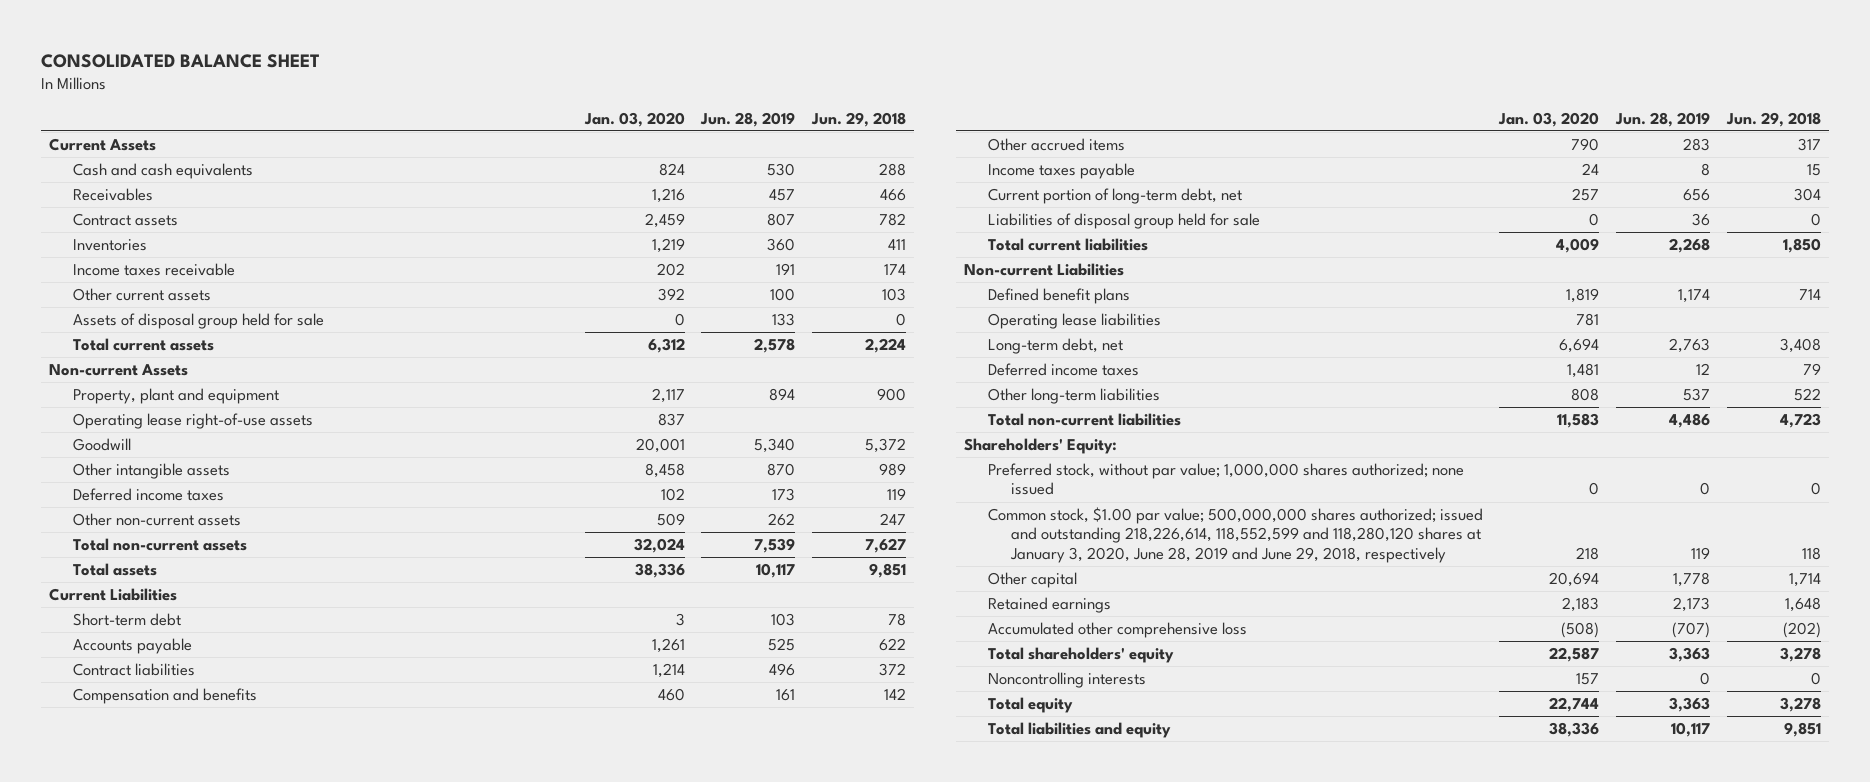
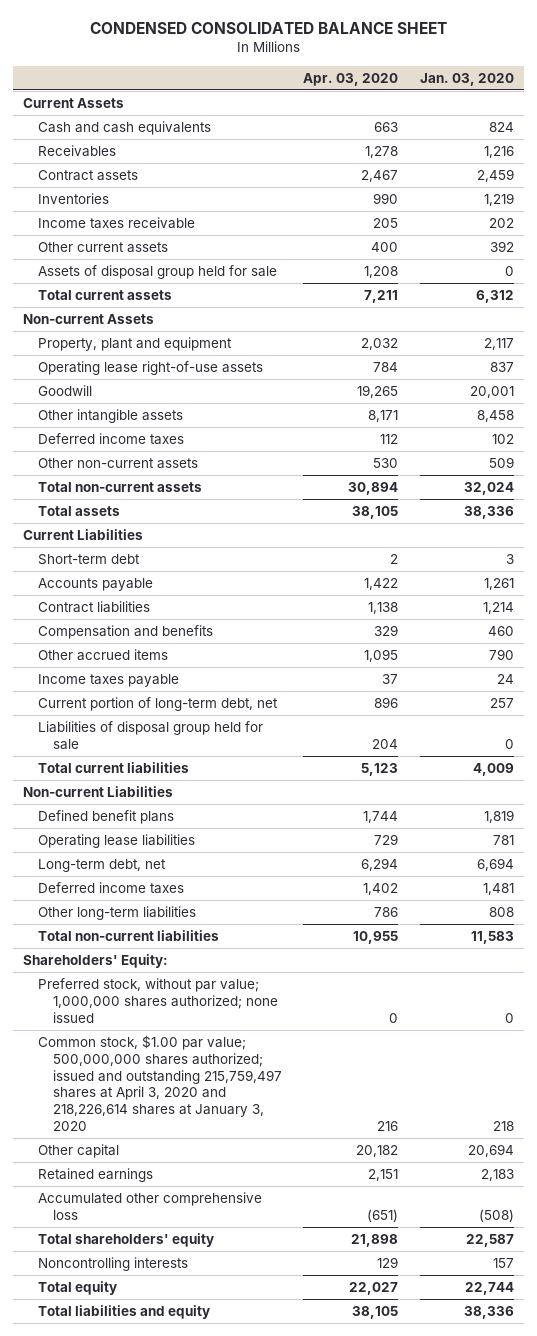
[41,53,321,68] CONSOLIDATED BALANCE SHEET -> [89,21,447,34] CONDENSED CONSOLIDATED BALANCE SHEET
[700,111,796,127] Jun. 28, 2019 -> none
[810,111,906,127] Jun. 29, 2018 -> none
none -> [303,73,399,87] Apr. 03, 2020
[987,507,1483,563] Common stock, $1.00 par value; 500,000,000 shares authorized; issued and outstanding 218,226,614, 118,552,599 and 118,280,120 shares at January 3, 2020, June 28, 2019 and June 29, 2018, respectively -> [38,1034,282,1132] Common stock, $1.00 par value; 500,000,000 shares authorized; issued and outstanding 215,759,497 shares at April 3, 2020 and 218,226,614 shares at January 3, 2020

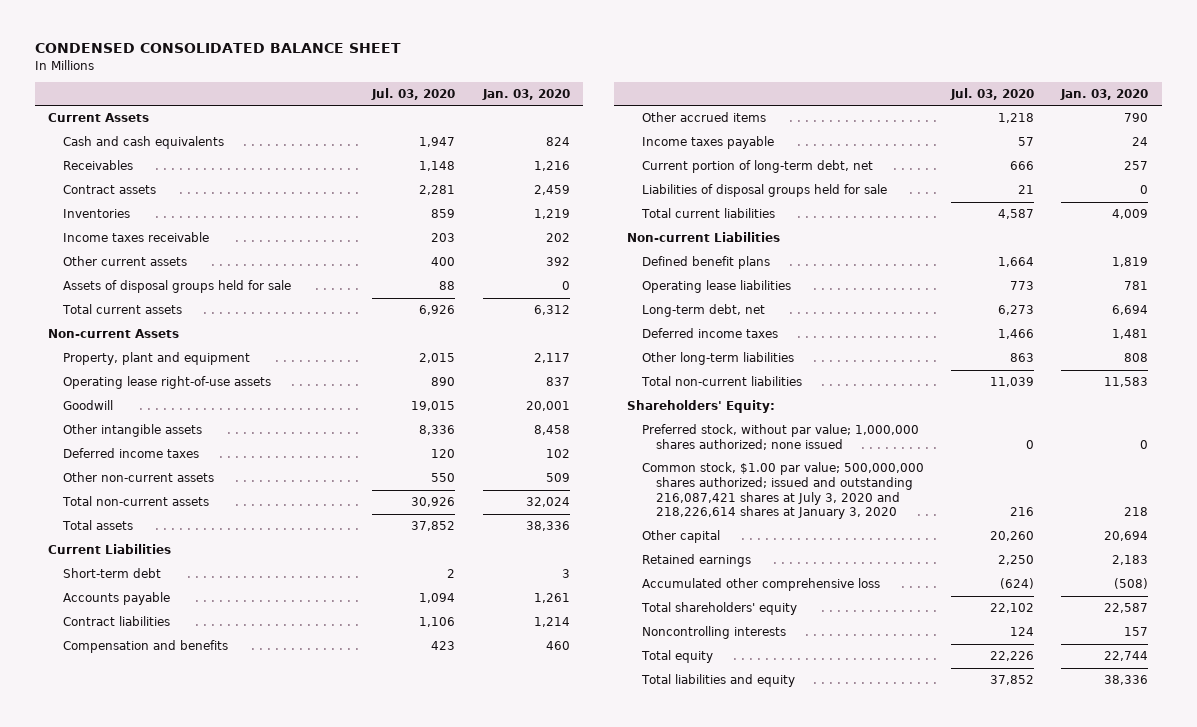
[303,73,399,87] Apr. 03, 2020 -> none
none -> [371,87,456,100] Jul. 03, 2020
[38,264,278,279] Assets of disposal group held for sale -> [62,280,291,294] Assets of disposal groups held for sale
[38,720,264,750] Liabilities of disposal group held for sale -> [641,184,887,198] Liabilities of disposal groups held for sale
[38,1034,282,1132] Common stock, $1.00 par value; 500,000,000 shares authorized; issued and outstanding 215,759,497 shares at April 3, 2020 and 218,226,614 shares at January 3, 2020 -> [641,462,924,520] Common stock, $1.00 par value; 500,000,000 shares authorized; issued and outstanding 216,087,421 shares at July 3, 2020 and 218,226,614 shares at January 3, 2020

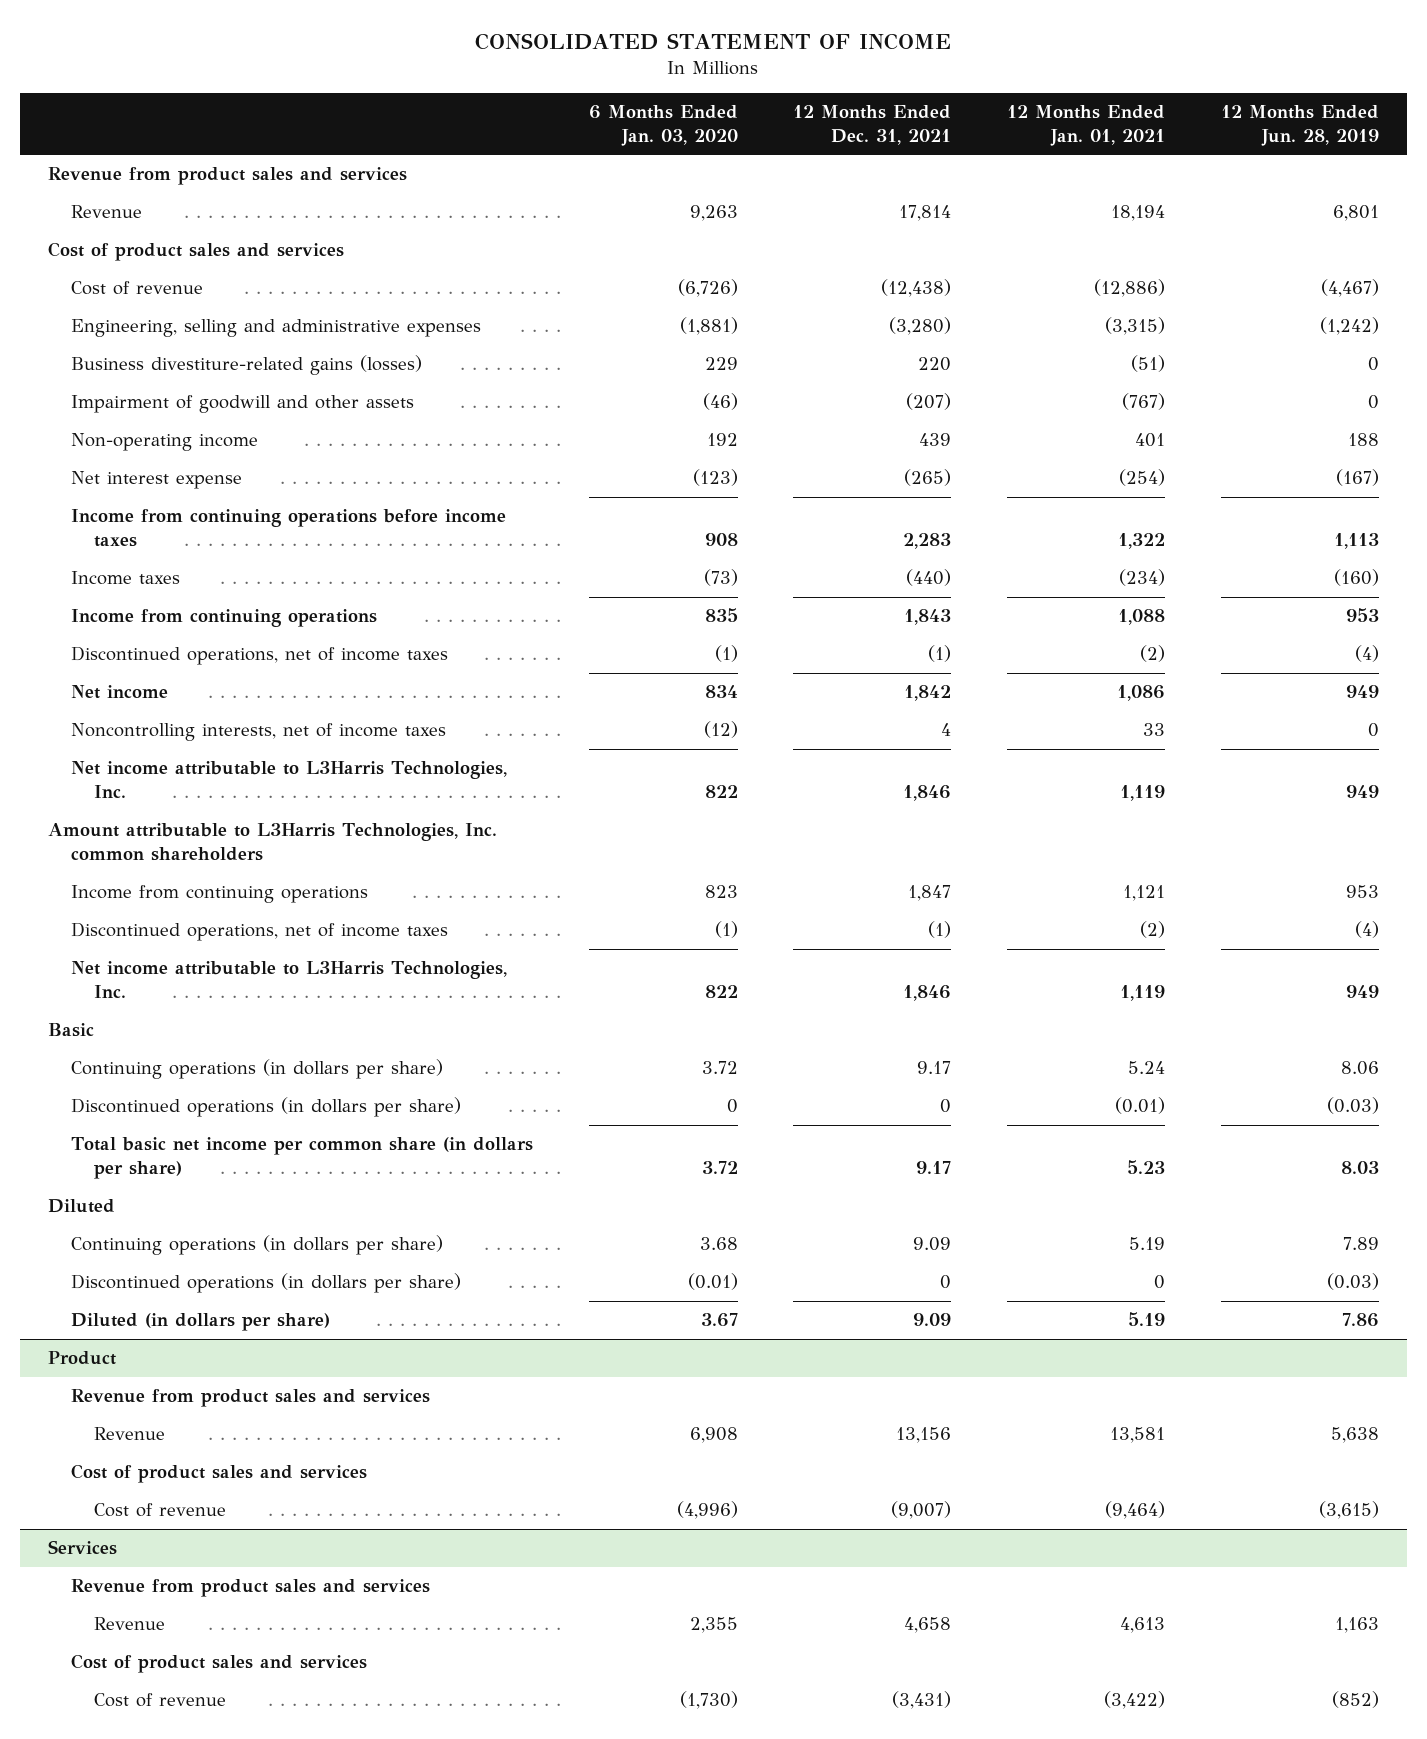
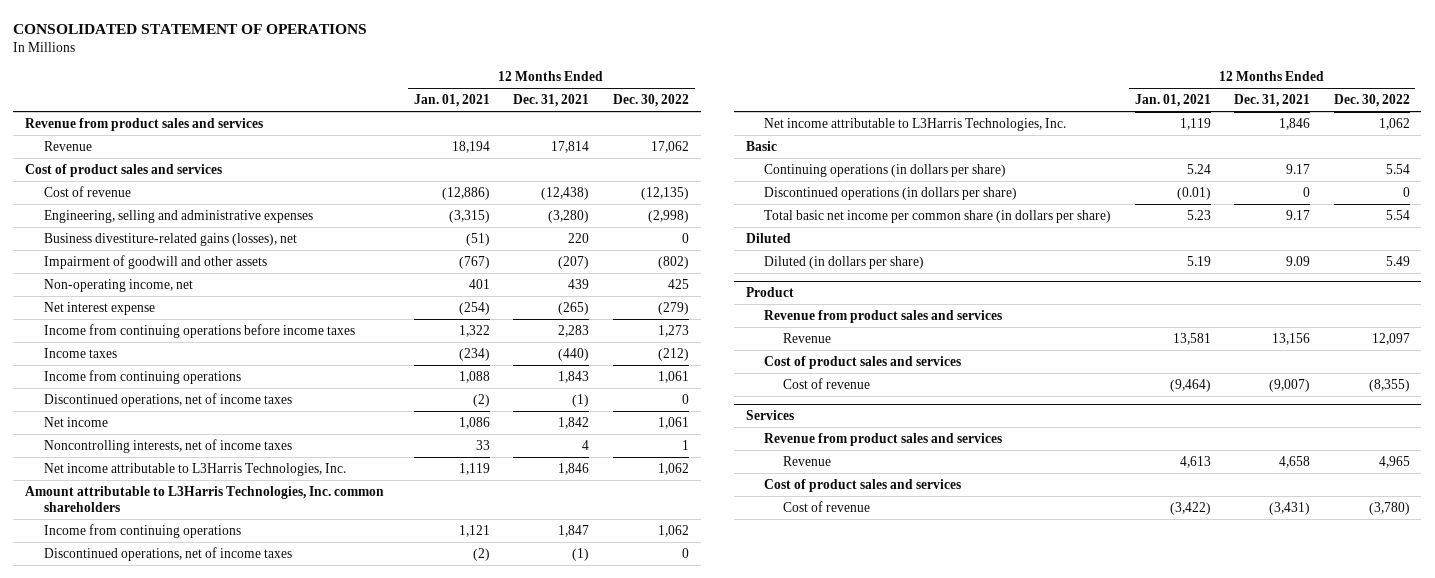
[475,32,952,50] CONSOLIDATED STATEMENT OF INCOME -> [13,24,368,35] CONSOLIDATED STATEMENT OF OPERATIONS
[588,104,738,146] 6 Months Ended Jan. 03, 2020 -> none
[1220,104,1379,146] 12 Months Ended Jun. 28, 2019 -> none
none -> [612,94,689,108] Dec. 30, 2022
[70,355,422,376] Business divestiture-related gains (losses) -> [43,232,297,246] Business divestiture-related gains (losses), net
[70,433,258,452] Non-operating income -> [43,278,193,292] Non-operating income, net
[70,1235,443,1256] Continuing operations (in dollars per share) -> none
[70,1273,461,1294] Discontinued operations (in dollars per share) -> none

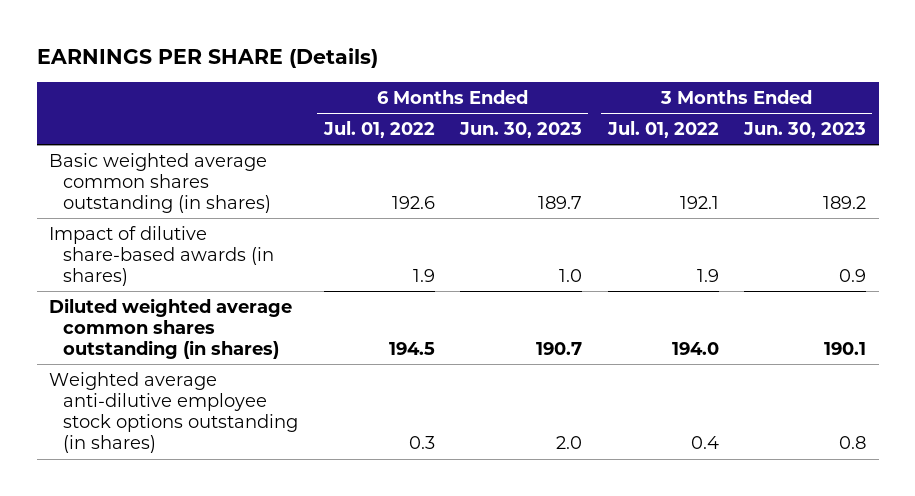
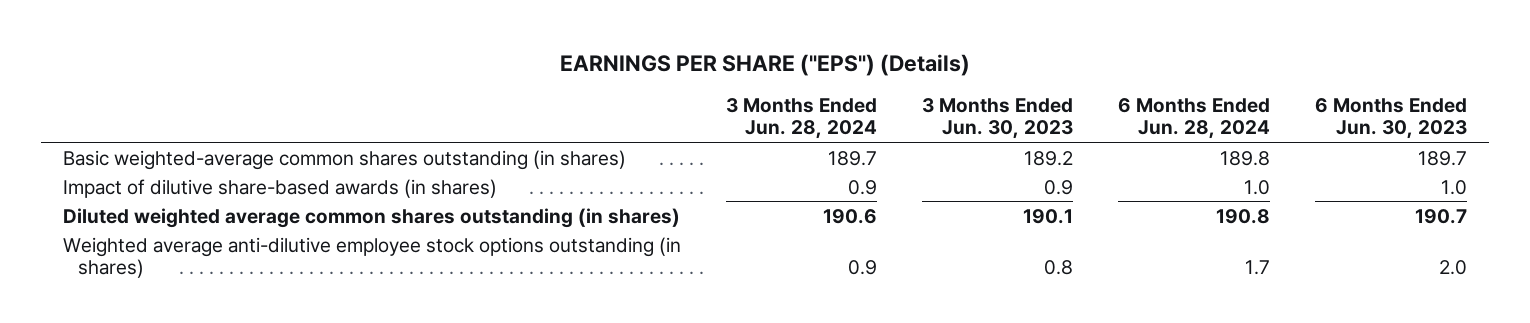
[36,48,378,69] EARNINGS PER SHARE (Details) -> [560,53,971,76] EARNINGS PER SHARE ("EPS") (Details)
[322,120,435,138] Jul. 01, 2022 -> none
[606,120,719,138] Jul. 01, 2022 -> none
none -> [726,97,878,140] 3 Months Ended Jun. 28, 2024
none -> [1118,97,1271,140] 6 Months Ended Jun. 28, 2024
[49,152,272,214] Basic weighted average common shares outstanding (in shares) -> [63,149,627,170] Basic weighted-average common shares outstanding (in shares)

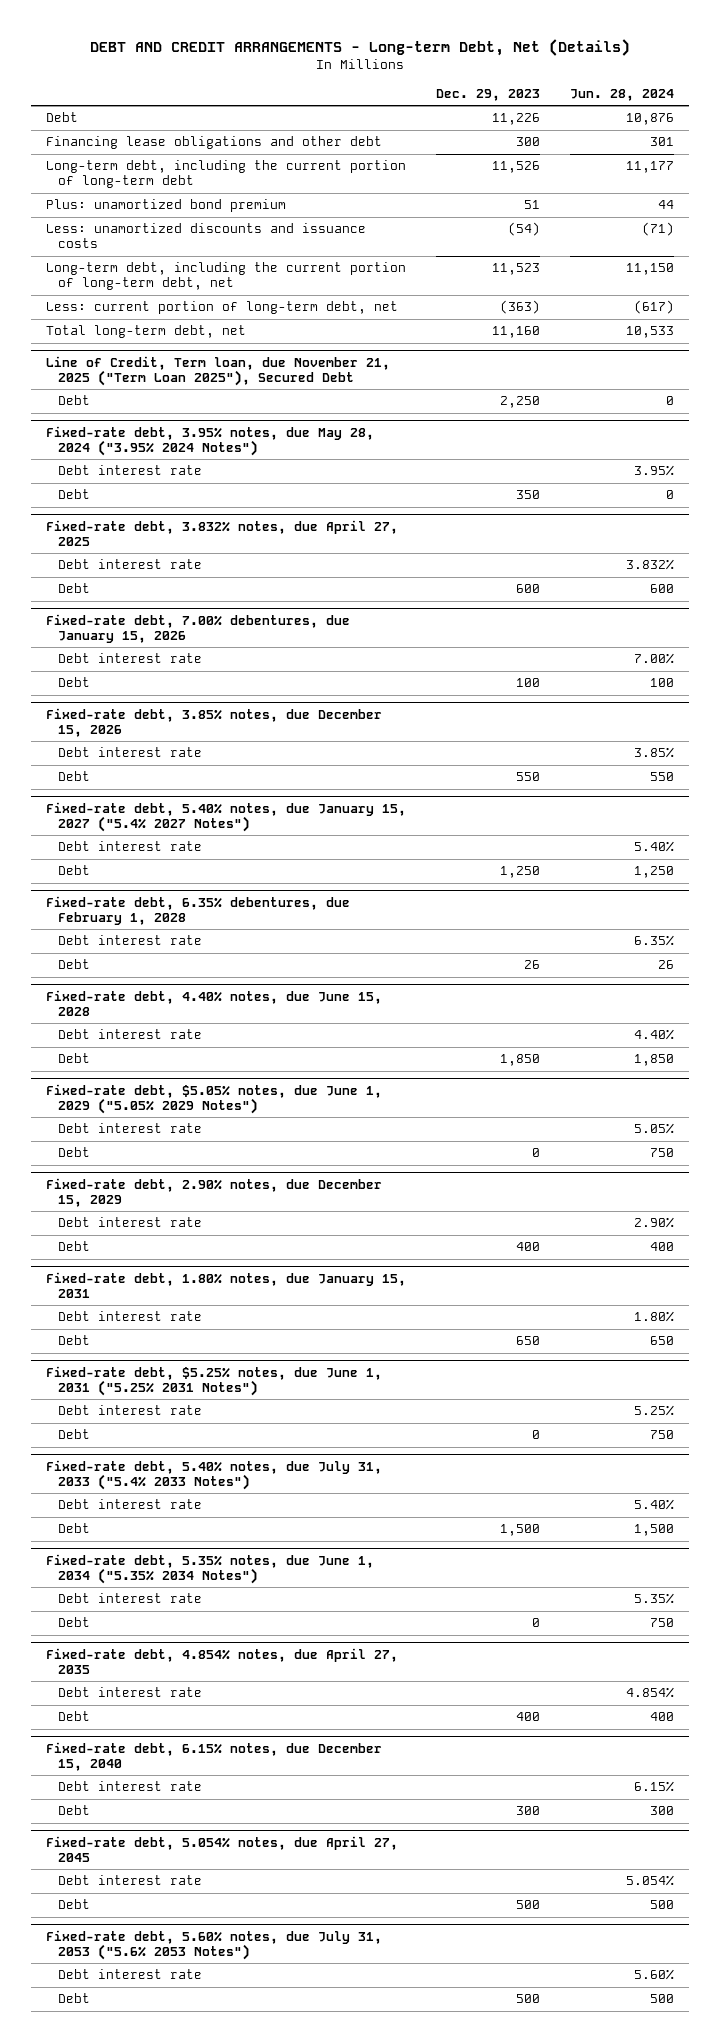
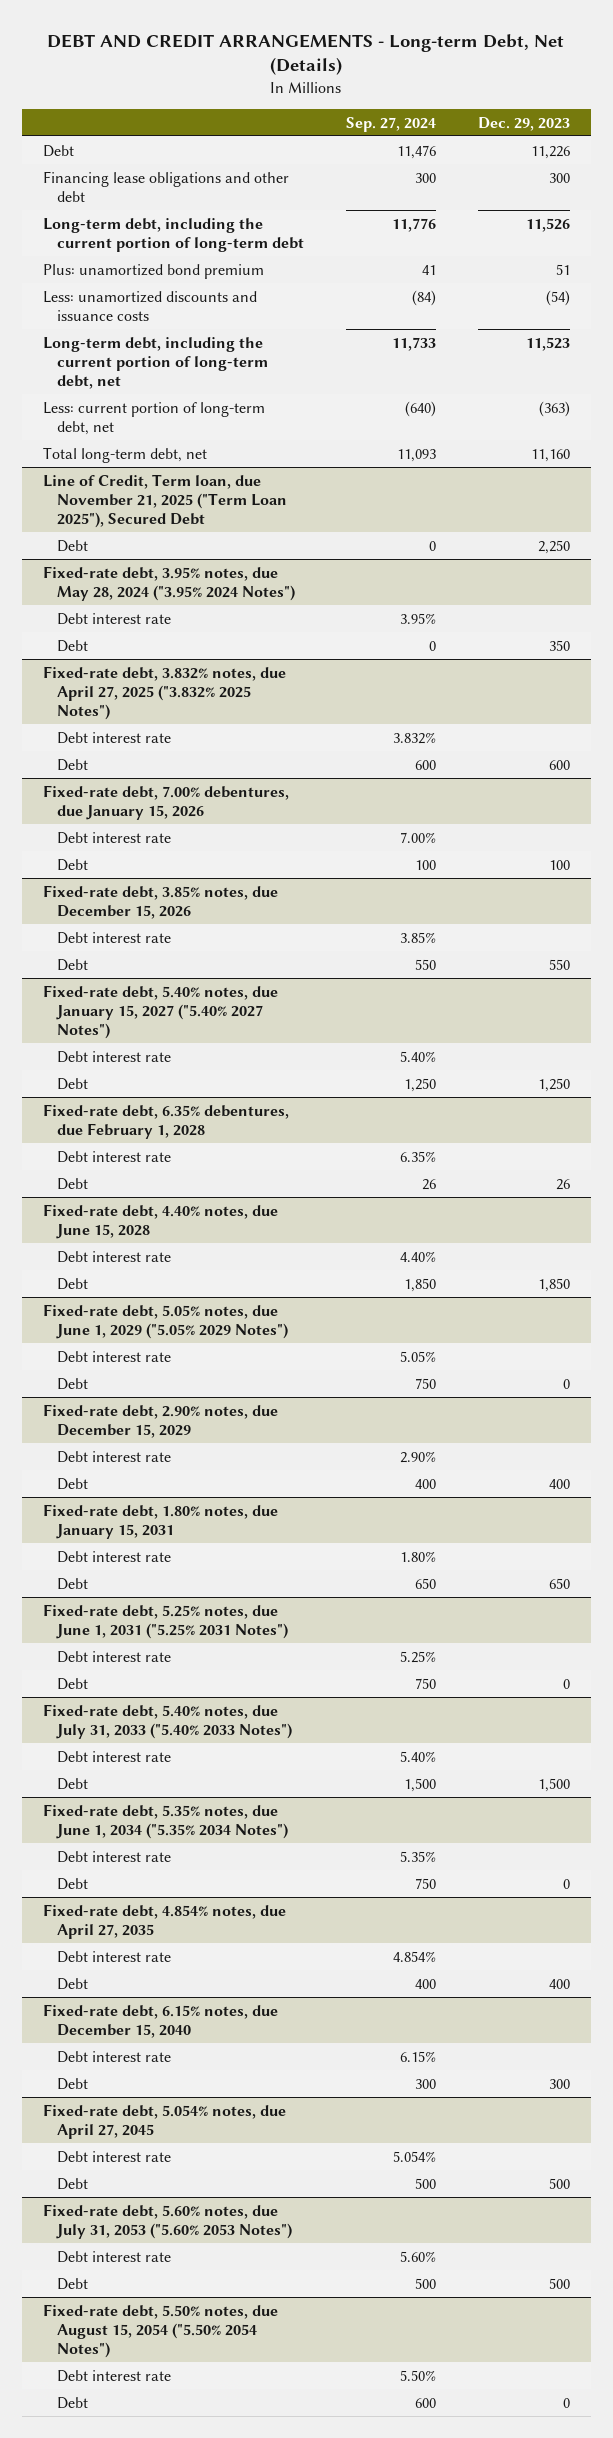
[570,89,675,102] Jun. 28, 2024 -> none
none -> [346,116,437,132] Sep. 27, 2024
[46,519,399,546] Fixed-rate debt, 3.832% notes, due April 27, 2025 -> [42,665,286,720] Fixed-rate debt, 3.832% notes, due April 27, 2025 ("3.832% 2025 Notes")
[46,801,407,832] Fixed-rate debt, 5.40% notes, due January 15, 2027 ("5.4% 2027 Notes") -> [42,984,278,1039] Fixed-rate debt, 5.40% notes, due January 15, 2027 ("5.40% 2027 Notes")
[46,1083,383,1114] Fixed-rate debt, $5.05% notes, due June 1, 2029 ("5.05% 2029 Notes") -> [42,1303,289,1339] Fixed-rate debt, 5.05% notes, due June 1, 2029 ("5.05% 2029 Notes")
[46,1365,383,1396] Fixed-rate debt, $5.25% notes, due June 1, 2031 ("5.25% 2031 Notes") -> [42,1603,289,1639] Fixed-rate debt, 5.25% notes, due June 1, 2031 ("5.25% 2031 Notes")
[46,1459,383,1490] Fixed-rate debt, 5.40% notes, due July 31, 2033 ("5.4% 2033 Notes") -> [42,1703,293,1739] Fixed-rate debt, 5.40% notes, due July 31, 2033 ("5.40% 2033 Notes")
[46,1929,383,1960] Fixed-rate debt, 5.60% notes, due July 31, 2053 ("5.6% 2053 Notes") -> [42,2203,293,2239] Fixed-rate debt, 5.60% notes, due July 31, 2053 ("5.60% 2053 Notes")
none -> [42,2303,278,2358] Fixed-rate debt, 5.50% notes, due August 15, 2054 ("5.50% 2054 Notes")
none -> [57,2369,172,2382] Debt interest rate
none -> [57,2396,89,2409] Debt

